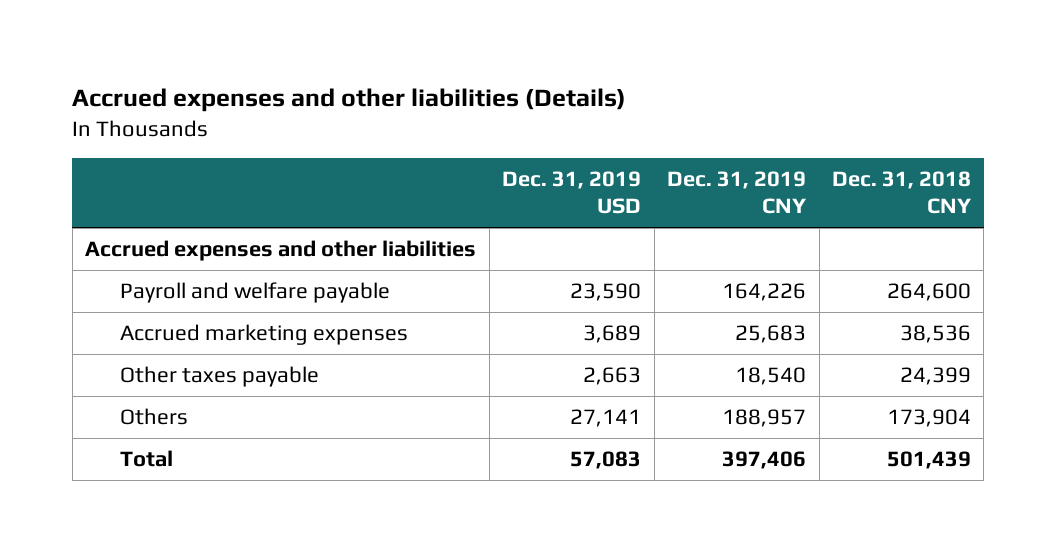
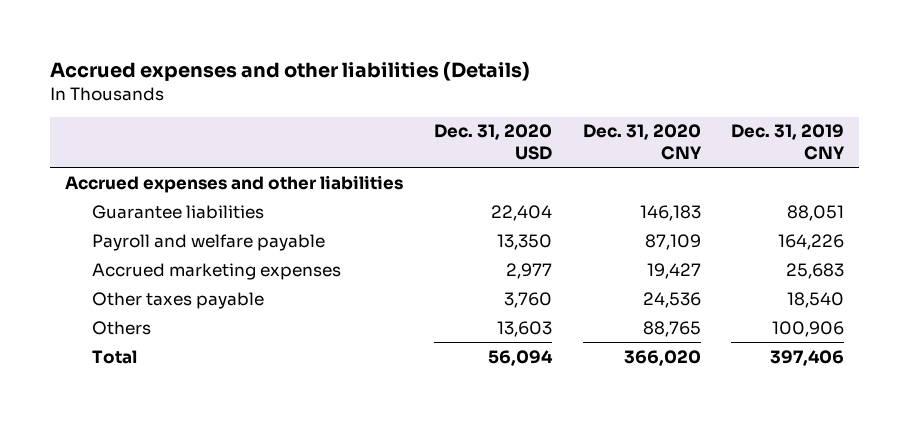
[502,171,642,215] Dec. 31, 2019 USD -> none
[832,171,972,215] Dec. 31, 2018 CNY -> none
none -> [434,124,553,160] Dec. 31, 2020 USD
none -> [582,124,702,160] Dec. 31, 2020 CNY
none -> [92,204,265,219] Guarantee liabilities
[722,409,807,428] 188,957 -> [772,320,845,337] 100,906

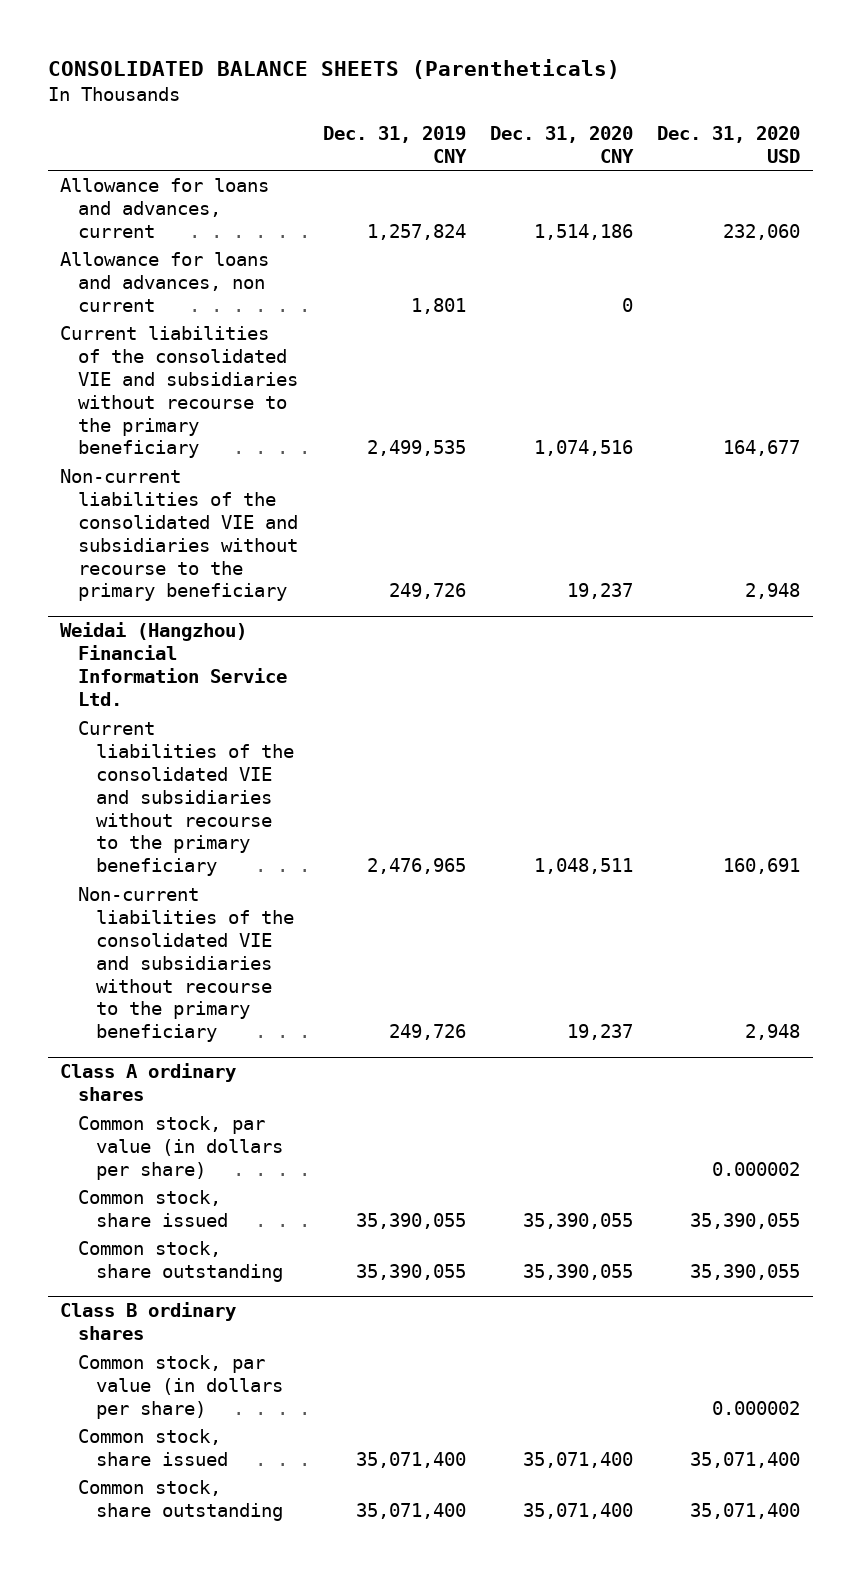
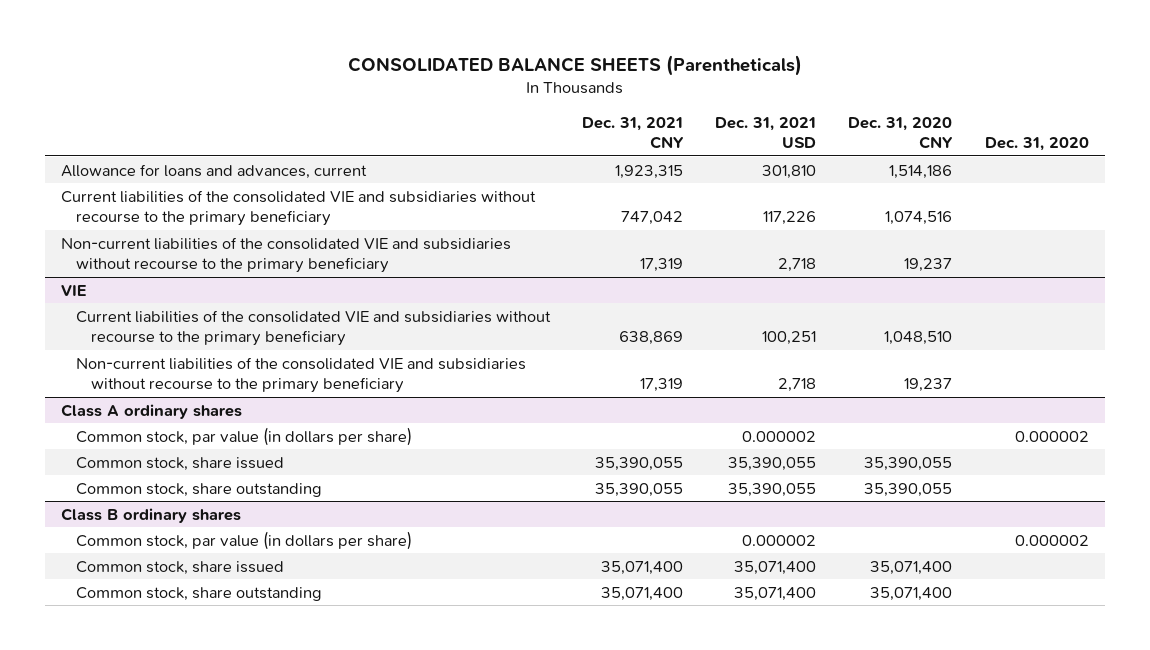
[322,125,467,163] Dec. 31, 2019 CNY -> none
[657,125,801,163] Dec. 31, 2020 USD -> none
none -> [582,116,685,150] Dec. 31, 2021 CNY
none -> [715,116,817,149] Dec. 31, 2021 USD
none -> [984,137,1089,152] Dec. 31, 2020
[59,251,269,312] Allowance for loans and advances, non current -> none
[59,622,288,707] Weidai (Hangzhou) Financial Information Service Ltd. -> [61,284,88,296] VIE
[534,858,634,875] 1,048,511 -> [884,331,953,346] 1,048,510

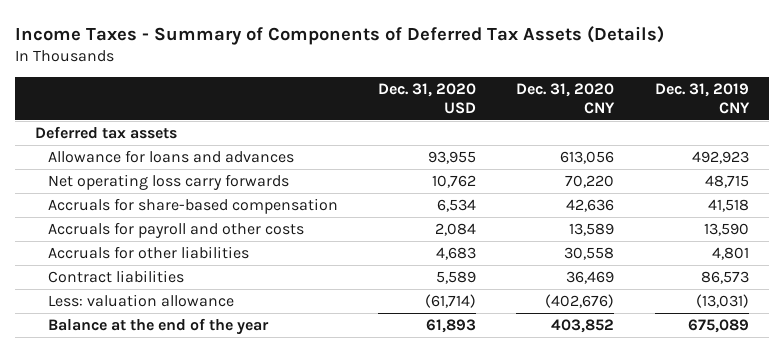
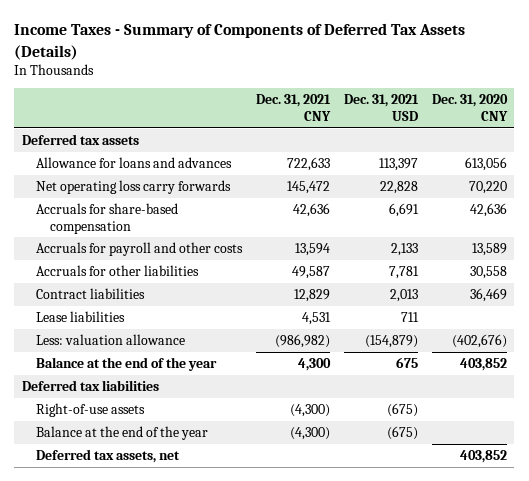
[377,83,476,114] Dec. 31, 2020 USD -> none
[654,83,750,114] Dec. 31, 2019 CNY -> none
none -> [255,94,331,121] Dec. 31, 2021 CNY
none -> [344,94,420,121] Dec. 31, 2021 USD
none -> [35,311,125,323] Lease liabilities
none -> [21,380,159,392] Deferred tax liabilities
none -> [35,403,145,418] Right-of-use assets
none -> [35,426,208,441] Balance at the end of the year
none -> [35,449,180,464] Deferred tax assets, net

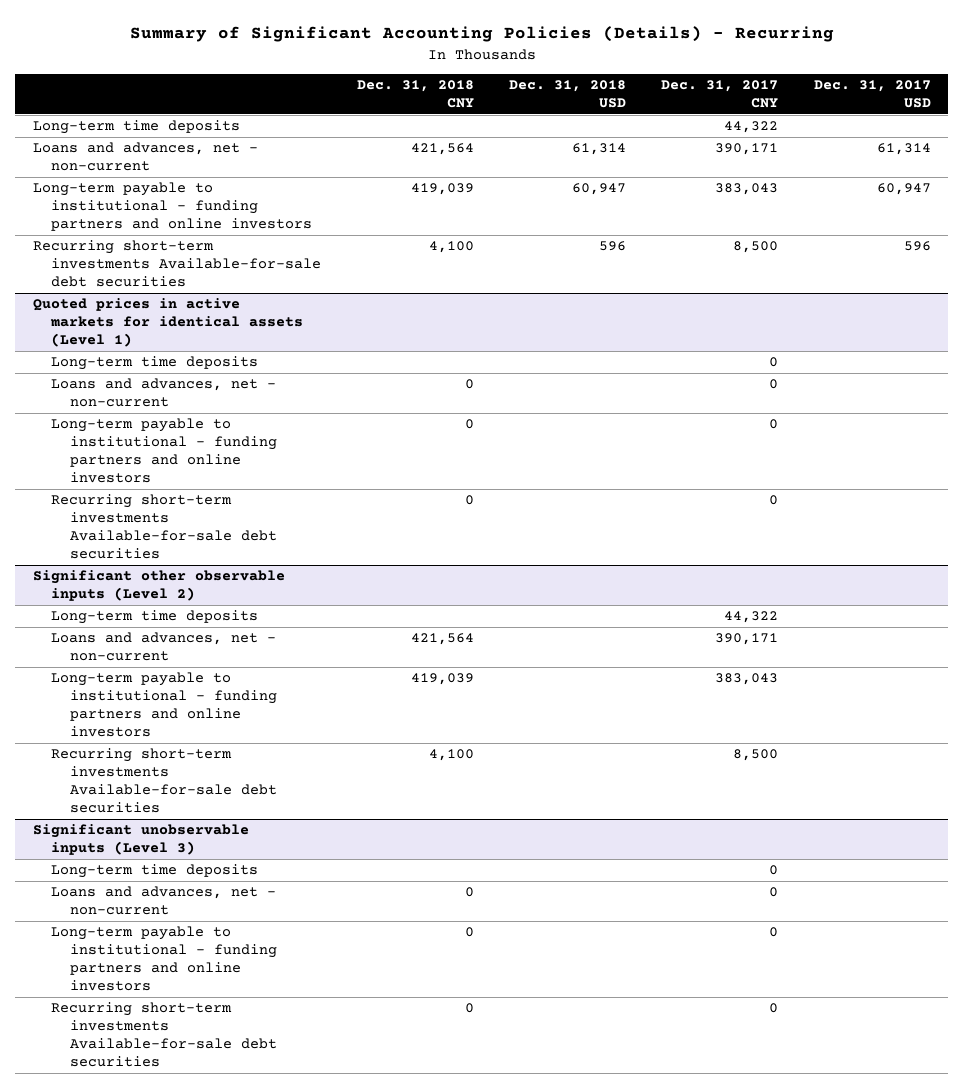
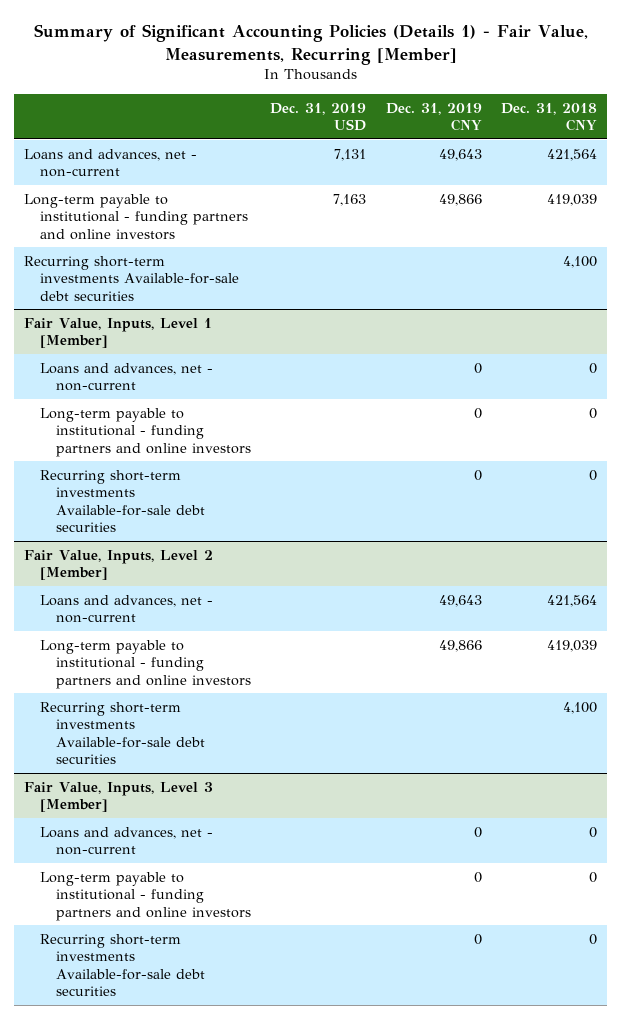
[129,26,834,43] Summary of Significant Accounting Policies (Details) - Recurring -> [33,23,588,65] Summary of Significant Accounting Policies (Details 1) - Fair Value, Measurements, Recurring [Member]
[509,80,627,109] Dec. 31, 2018 USD -> none
[661,80,779,109] Dec. 31, 2017 CNY -> none
[813,80,931,109] Dec. 31, 2017 USD -> none
none -> [270,102,367,132] Dec. 31, 2019 USD
none -> [385,102,482,132] Dec. 31, 2019 CNY
[32,120,240,135] Long-term time deposits -> none
[51,356,259,371] Long-term time deposits -> none
[32,298,304,348] Quoted prices in active markets for identical assets (Level 1) -> [23,317,212,349] Fair Value, Inputs, Level 1 [Member]
[51,610,259,625] Long-term time deposits -> none
[32,570,285,602] Significant other observable inputs (Level 2) -> [23,549,213,581] Fair Value, Inputs, Level 2 [Member]
[51,864,259,879] Long-term time deposits -> none
[32,824,249,856] Significant unobservable inputs (Level 3) -> [23,781,213,813] Fair Value, Inputs, Level 3 [Member]

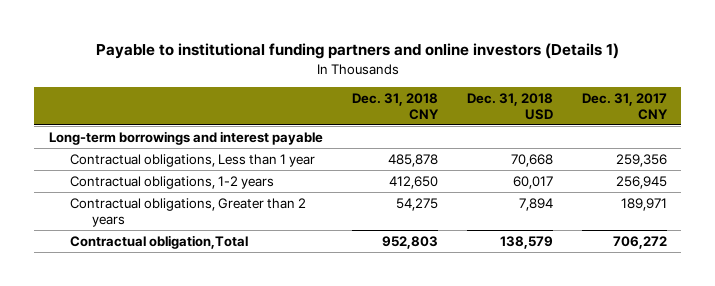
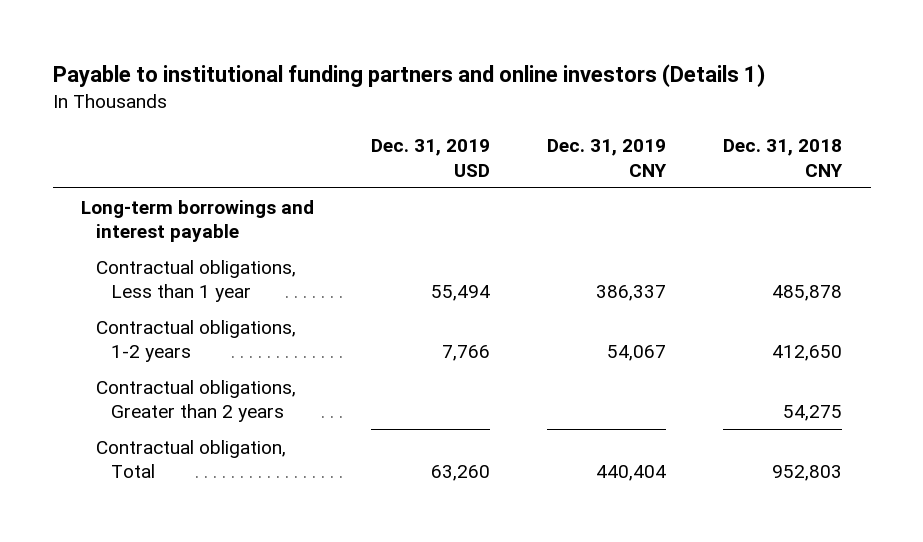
[466,93,553,120] Dec. 31, 2018 USD -> none
[581,93,668,120] Dec. 31, 2017 CNY -> none
none -> [371,139,491,177] Dec. 31, 2019 USD
none -> [547,139,668,177] Dec. 31, 2019 CNY
[70,234,249,249] Contractual obligation,Total -> [95,439,286,479] Contractual obligation, Total

